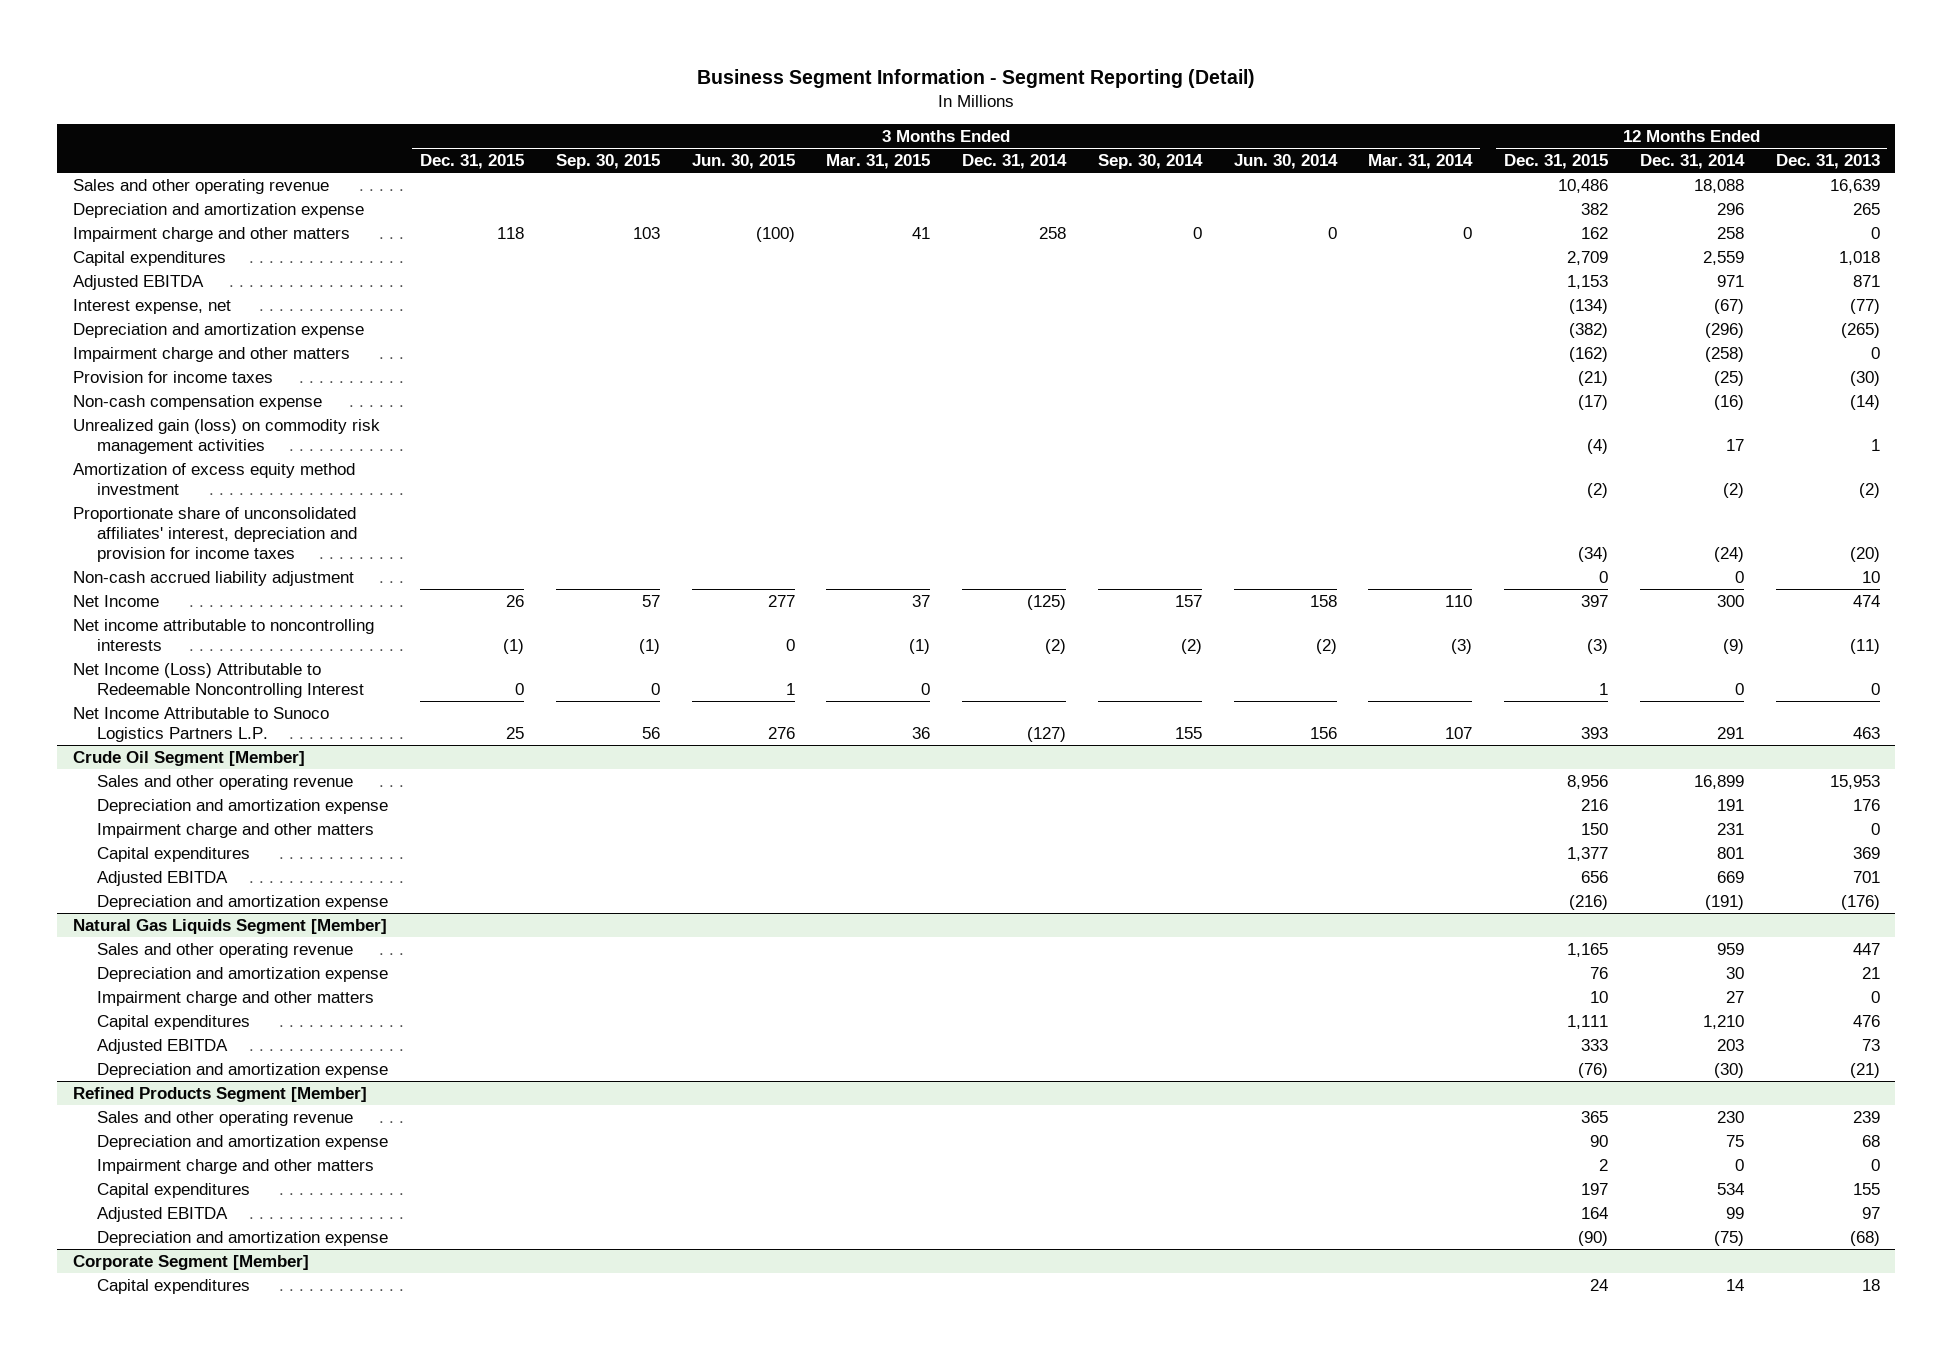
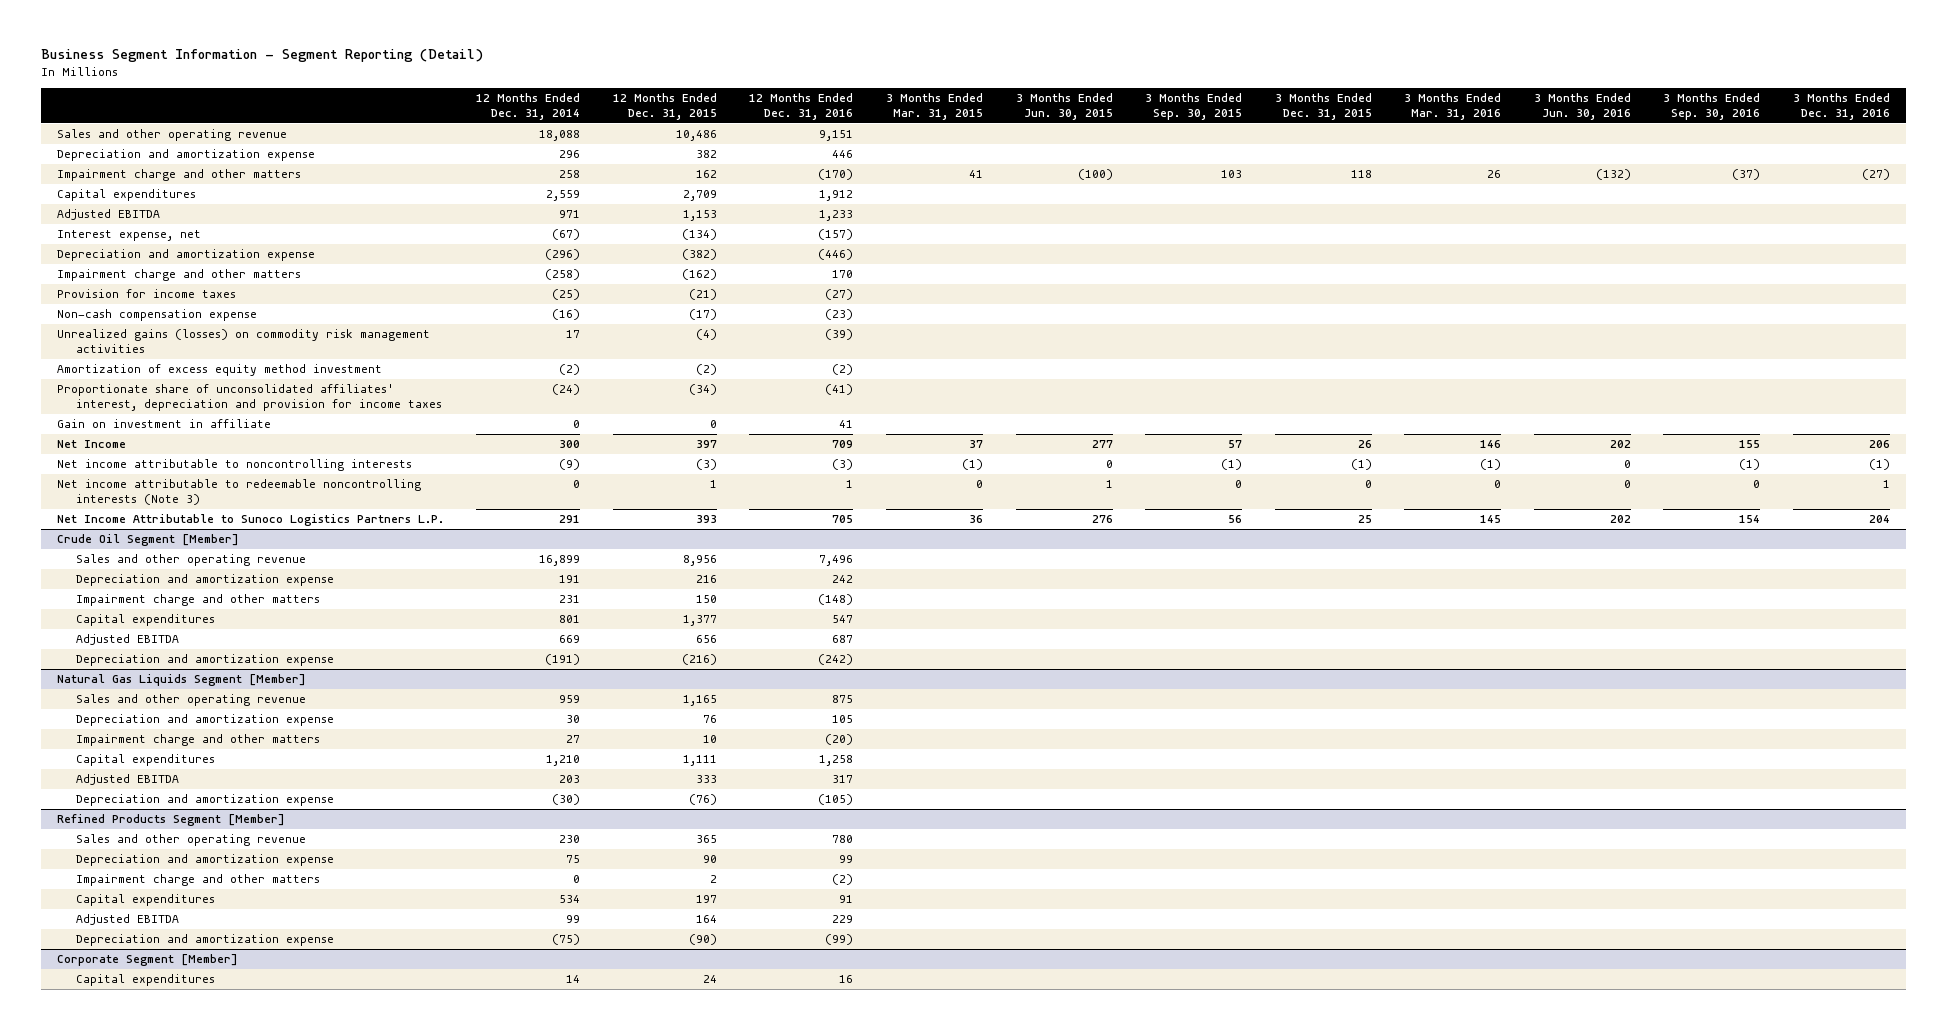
[962,154,1068,170] Dec. 31, 2014 -> none
[1097,154,1203,170] Sep. 30, 2014 -> none
[1233,154,1338,170] Jun. 30, 2014 -> none
[1368,154,1474,170] Mar. 31, 2014 -> none
[1775,154,1880,170] Dec. 31, 2013 -> none
none -> [749,93,854,120] 12 Months Ended Dec. 31, 2016
none -> [1404,93,1502,120] 3 Months Ended Mar. 31, 2016
none -> [1533,93,1631,120] 3 Months Ended Jun. 30, 2016
none -> [1663,93,1761,120] 3 Months Ended Sep. 30, 2016
none -> [1792,93,1890,120] 3 Months Ended Dec. 31, 2016
[72,419,380,455] Unrealized gain (loss) on commodity risk management activities -> [56,329,430,354] Unrealized gains (losses) on commodity risk management activities
[72,571,354,587] Non-cash accrued liability adjustment -> none
none -> [56,419,271,429] Gain on investment in affiliate
[72,663,365,699] Net Income (Loss) Attributable to Redeemable Noncontrolling Interest -> [56,479,421,506] Net income attributable to redeemable noncontrolling interests (Note 3)

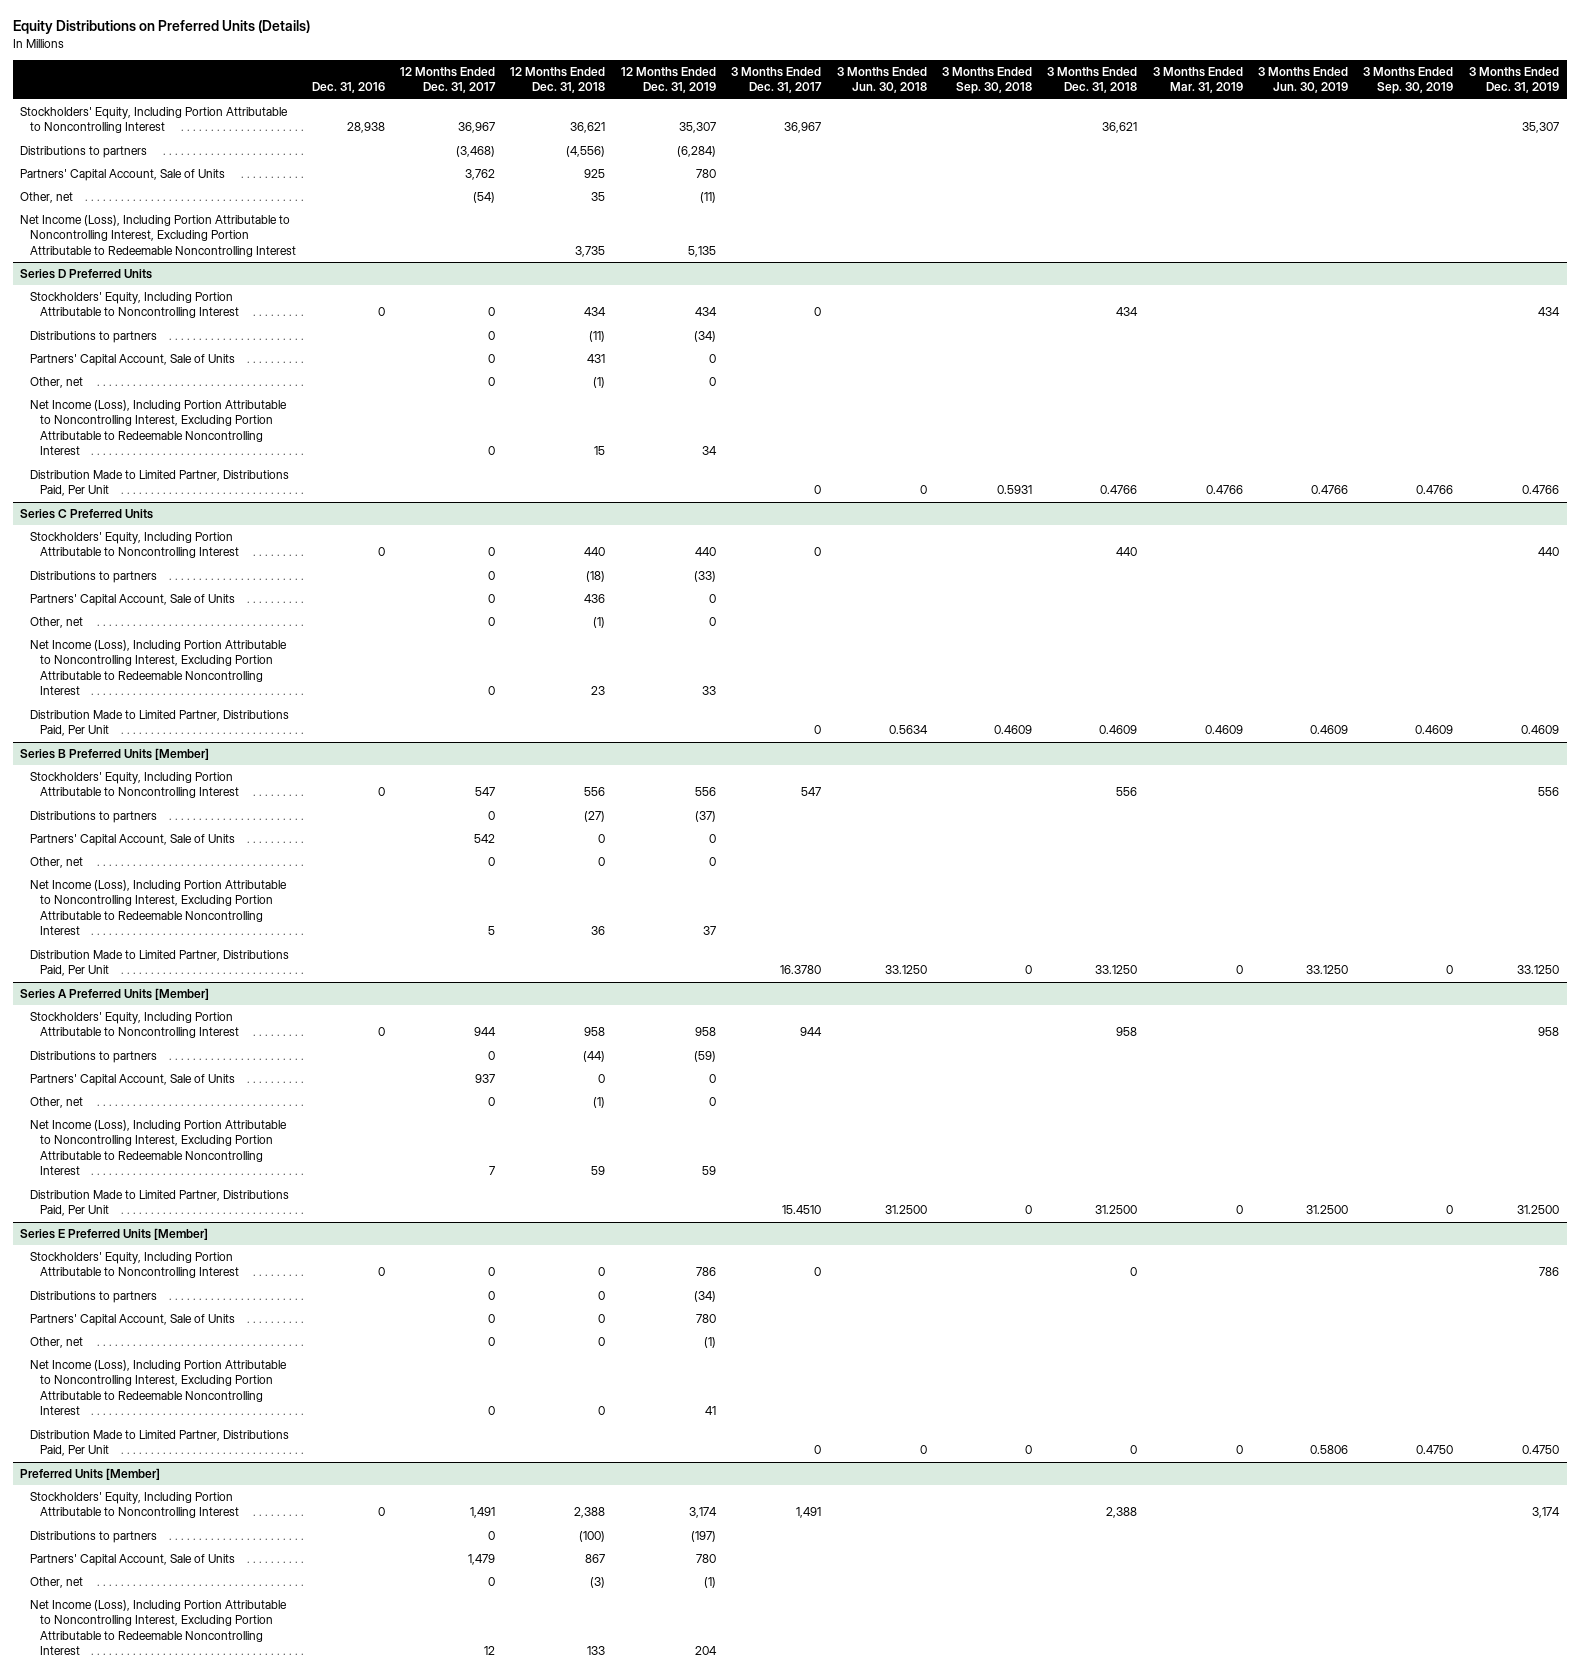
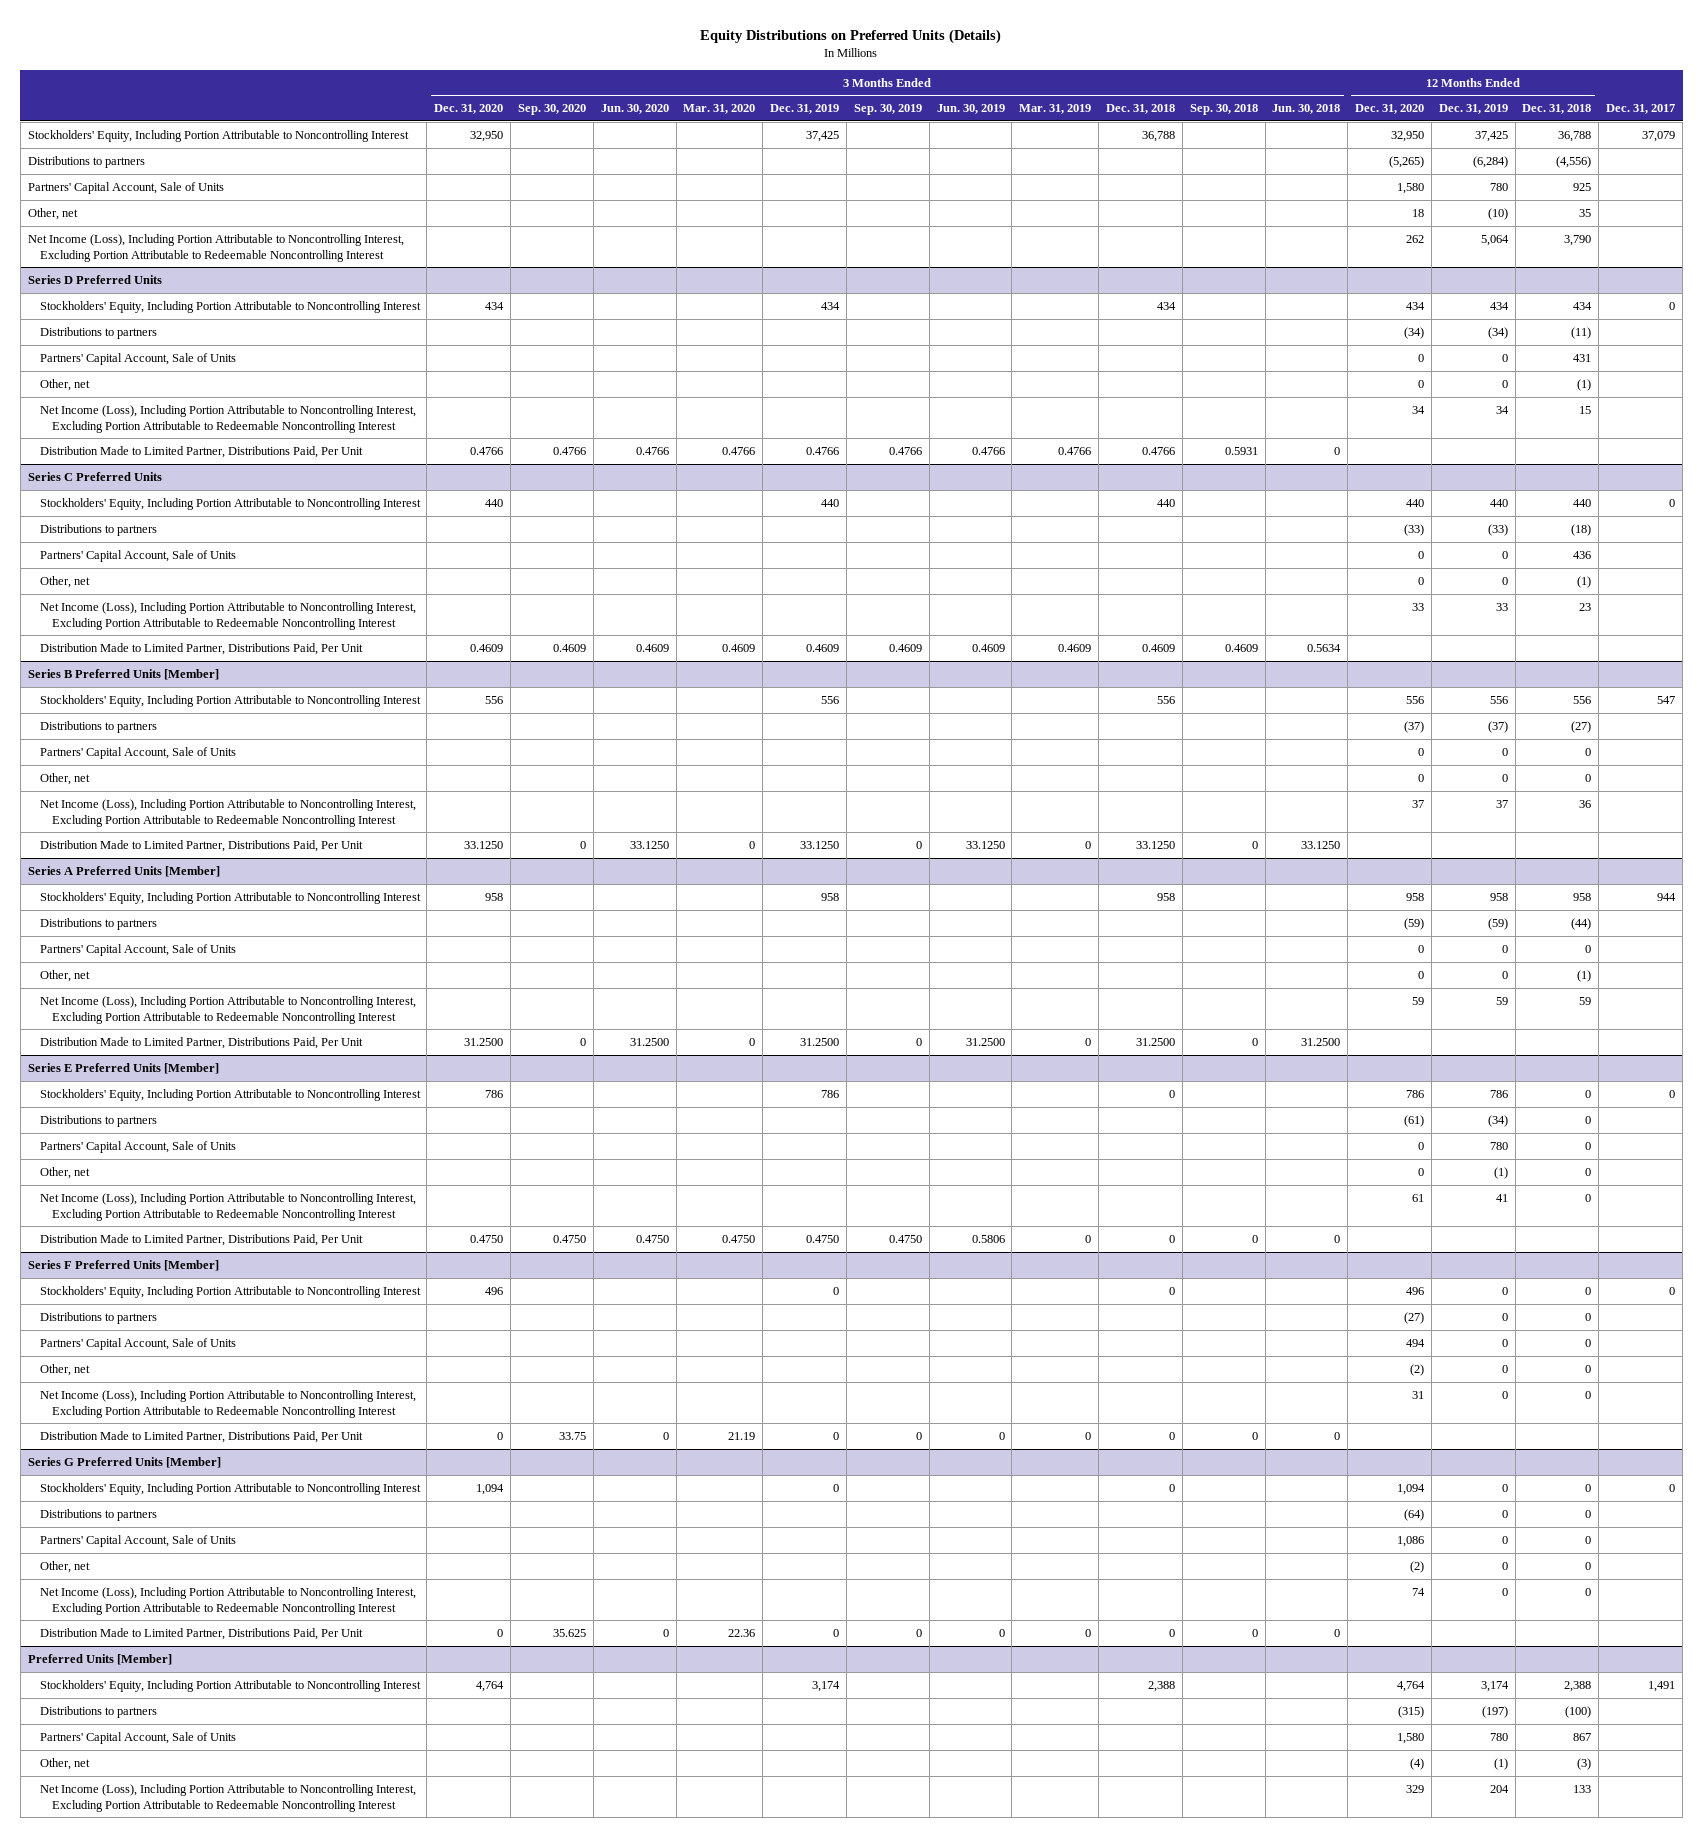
[311,82,385,94] Dec. 31, 2016 -> none
[399,67,496,94] 12 Months Ended Dec. 31, 2017 -> none
[731,67,823,94] 3 Months Ended Dec. 31, 2017 -> none
none -> [434,104,504,115] Dec. 31, 2020
none -> [517,104,586,116] Sep. 30, 2020
none -> [600,104,669,115] Jun. 30, 2020
none -> [683,104,756,115] Mar. 31, 2020
none -> [1355,104,1425,115] Dec. 31, 2020
none -> [1606,104,1676,115] Dec. 31, 2017
[570,122,606,134] 36,621 -> [1558,130,1592,142] 36,788
[678,122,716,134] 35,307 -> [1474,130,1508,142] 37,425
[1102,122,1138,134] 36,621 -> [1141,130,1175,142] 36,788
[1521,122,1559,134] 35,307 -> [806,130,840,142] 37,425
[699,192,716,204] (11) -> [1487,207,1508,220] (10)
[575,245,606,257] 3,735 -> [1564,234,1592,246] 3,790
[687,245,716,257] 5,135 -> [1480,234,1509,246] 5,064
none -> [27,1259,219,1271] Series F Preferred Units [Member]
none -> [39,1285,421,1298] Stockholders' Equity, Including Portion Attributable to Noncontrolling Interest
none -> [39,1311,157,1324] Distributions to partners
none -> [39,1337,236,1350] Partners' Capital Account, Sale of Units
none -> [39,1363,90,1376] Other, net
none -> [39,1389,416,1418] Net Income (Loss), Including Portion Attributable to Noncontrolling Interest, Excluding Portion Attributable to Redeemable Noncontrolling Interest
none -> [39,1430,363,1443] Distribution Made to Limited Partner, Distributions Paid, Per Unit
none -> [27,1456,221,1468] Series G Preferred Units [Member]
none -> [39,1482,421,1495] Stockholders' Equity, Including Portion Attributable to Noncontrolling Interest
none -> [39,1508,157,1521] Distributions to partners
none -> [39,1534,236,1547] Partners' Capital Account, Sale of Units
none -> [39,1560,90,1573] Other, net
none -> [39,1586,416,1615] Net Income (Loss), Including Portion Attributable to Noncontrolling Interest, Excluding Portion Attributable to Redeemable Noncontrolling Interest
none -> [39,1627,363,1640] Distribution Made to Limited Partner, Distributions Paid, Per Unit

